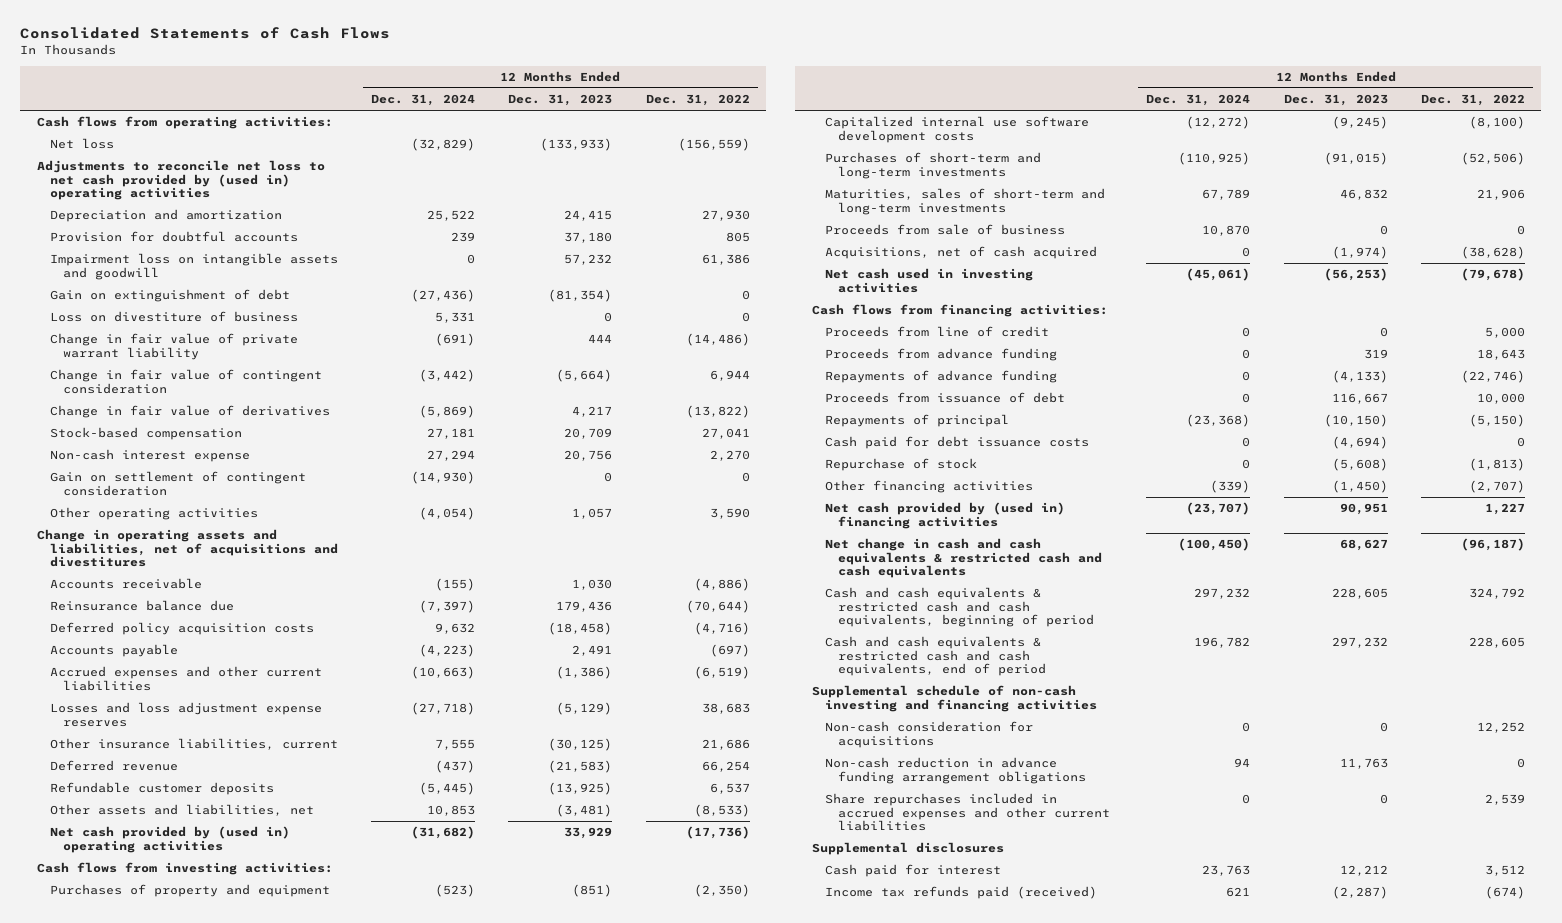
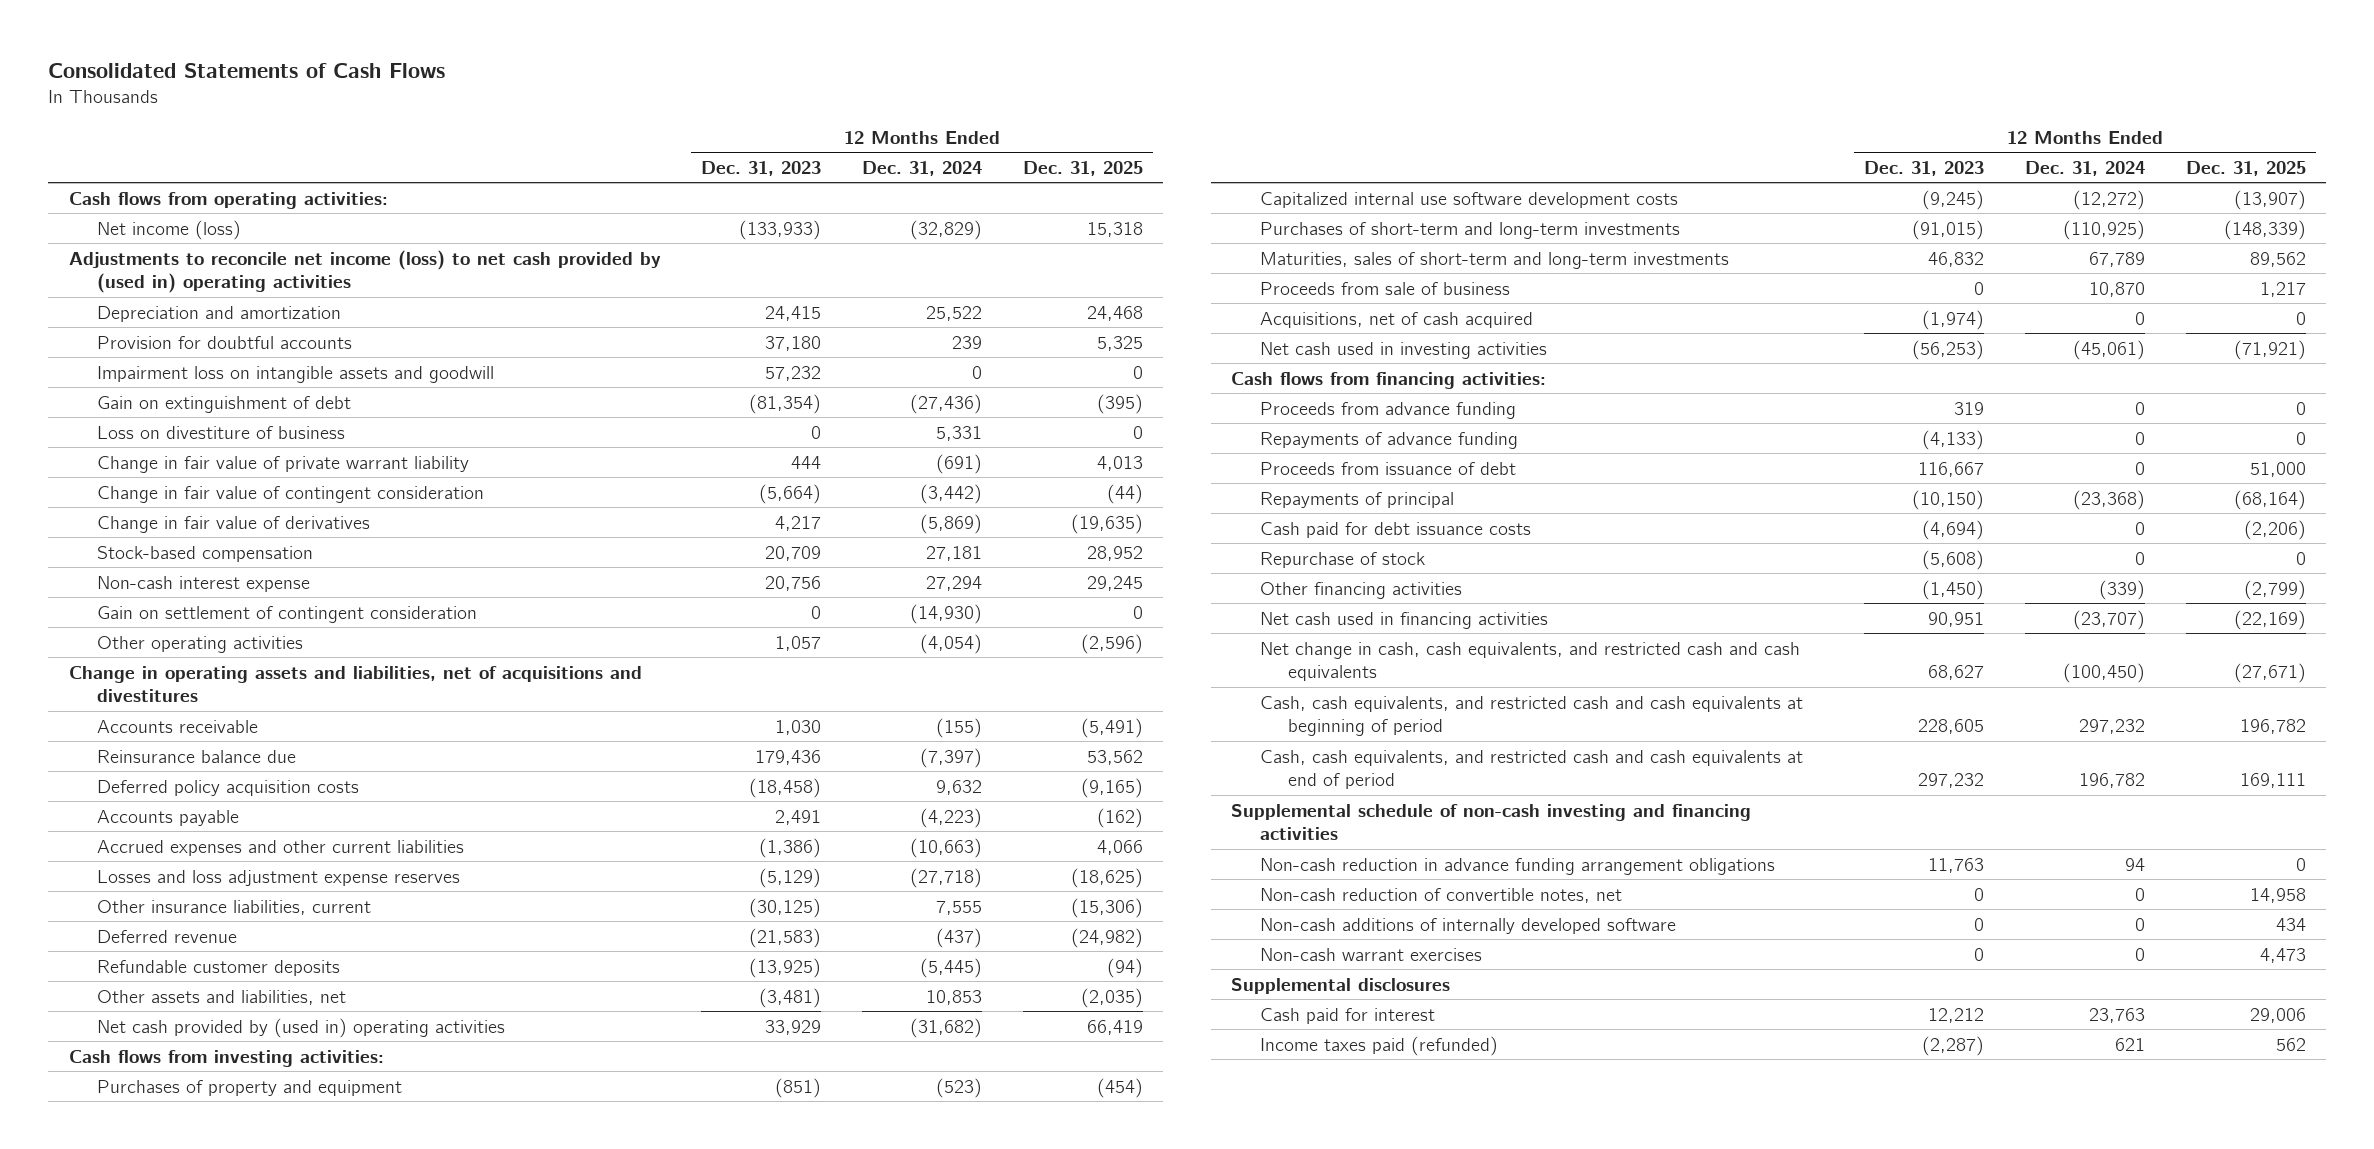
[645,94,750,107] Dec. 31, 2022 -> none
none -> [1023,160,1144,176] Dec. 31, 2025
[49,138,114,150] Net loss -> [96,219,241,240] Net income (loss)
[36,160,325,201] Adjustments to reconcile net loss to net cash provided by (used in) operating activities -> [68,249,661,294] Adjustments to reconcile net income (loss) to net cash provided by (used in) operating activities
[825,326,1050,338] Proceeds from line of credit -> none
[825,502,1066,529] Net cash provided by (used in) financing activities -> [1259,611,1548,629] Net cash used in financing activities
[825,538,1103,579] Net change in cash and cash equivalents & restricted cash and cash equivalents -> [1259,641,1800,682] Net change in cash, cash equivalents, and restricted cash and cash equivalents
[825,587,1095,628] Cash and cash equivalents & restricted cash and cash equivalents, beginning of period -> [1259,695,1803,737] Cash, cash equivalents, and restricted cash and cash equivalents at beginning of period
[825,636,1047,677] Cash and cash equivalents & restricted cash and cash equivalents, end of period -> [1259,749,1803,790] Cash, cash equivalents, and restricted cash and cash equivalents at end of period
[825,721,1034,748] Non-cash consideration for acquisitions -> none
[825,793,1111,832] Share repurchases included in accrued expenses and other current liabilities -> none
none -> [1259,887,1622,903] Non-cash reduction of convertible notes, net
none -> [1259,917,1676,934] Non-cash additions of internally developed software
none -> [1259,947,1482,961] Non-cash warrant exercises
[825,886,1098,900] Income tax refunds paid (received) -> [1259,1035,1498,1056] Income taxes paid (refunded)

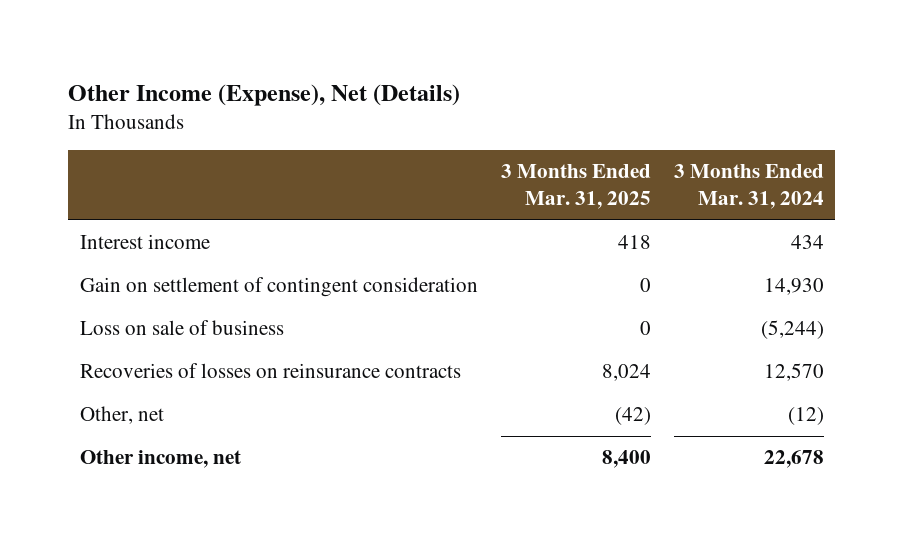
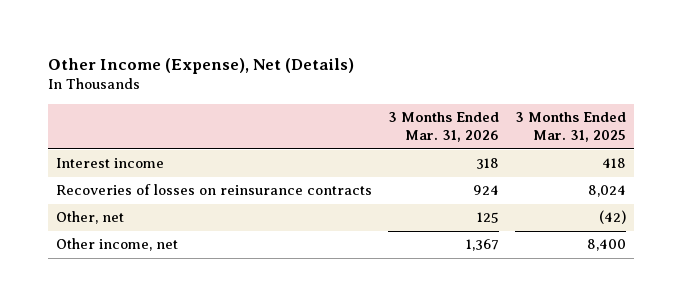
[673,164,824,210] 3 Months Ended Mar. 31, 2024 -> none
none -> [387,112,499,143] 3 Months Ended Mar. 31, 2026
[79,277,478,298] Gain on settlement of contingent consideration -> none
[79,320,284,336] Loss on sale of business -> none

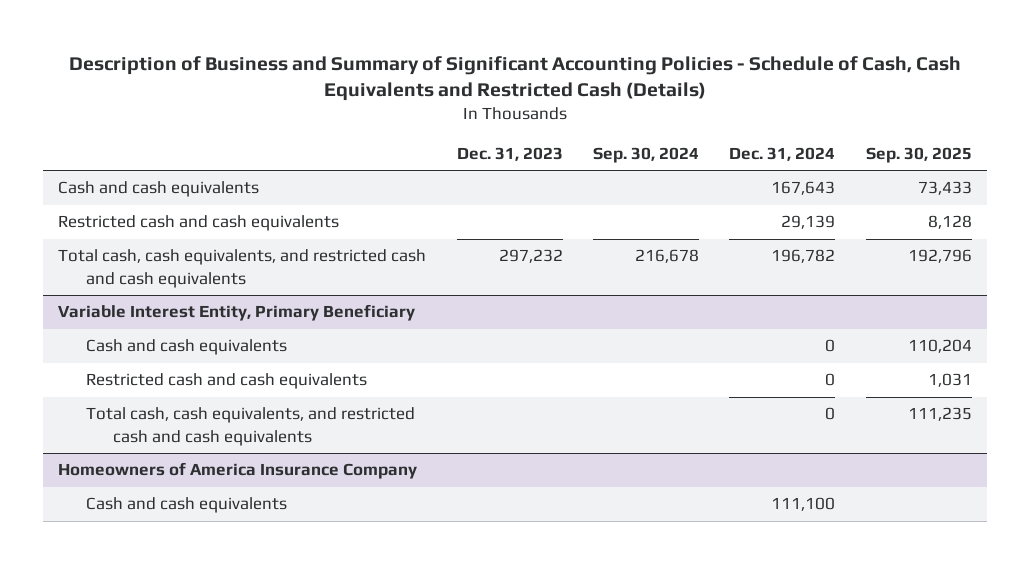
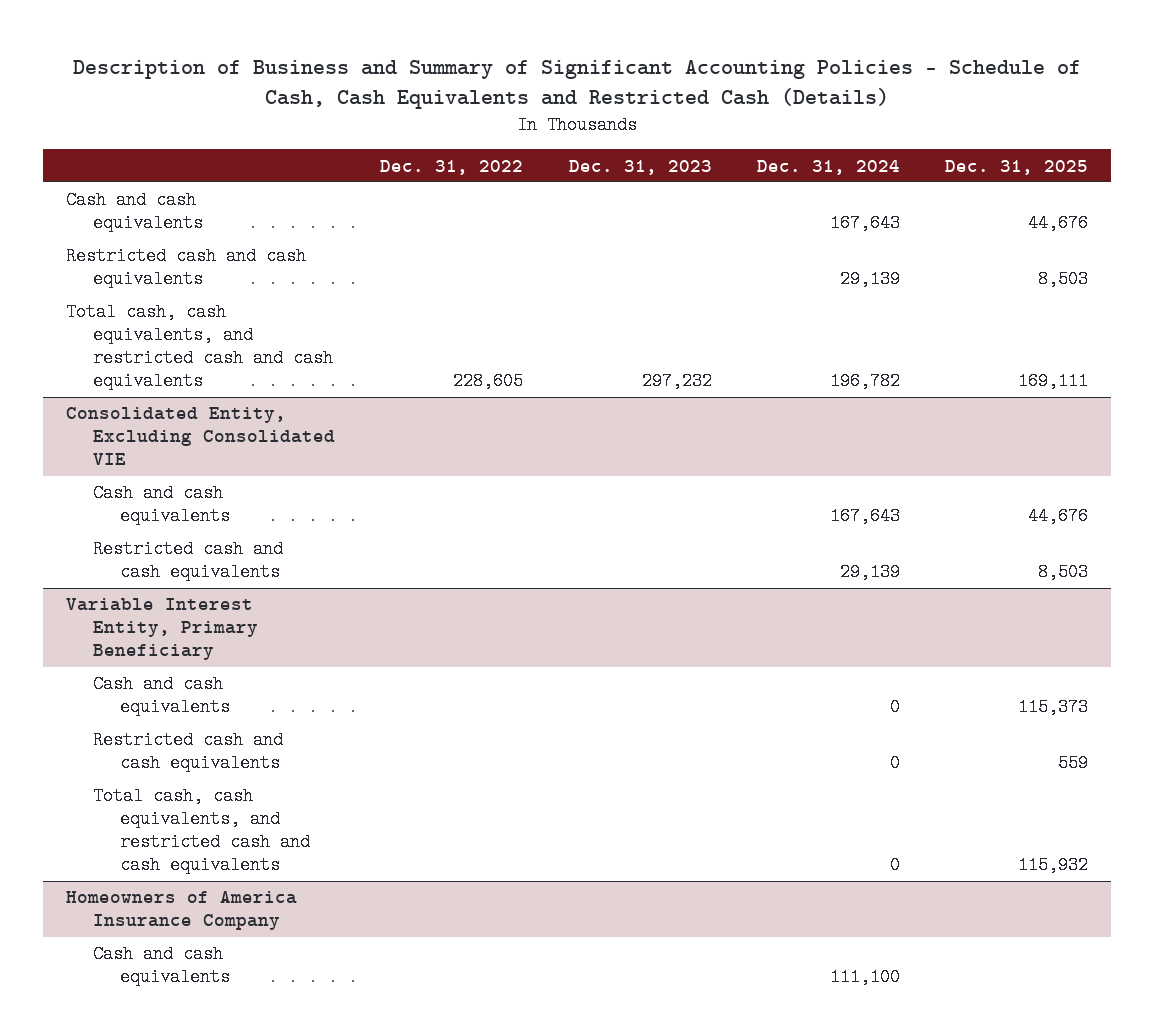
[593,146,700,163] Sep. 30, 2024 -> none
[865,146,972,163] Sep. 30, 2025 -> none
none -> [380,159,524,175] Dec. 31, 2022
none -> [945,159,1089,175] Dec. 31, 2025
none -> [66,407,335,466] Consolidated Entity, Excluding Consolidated VIE
none -> [92,484,230,526] Cash and cash equivalents
none -> [92,540,283,582] Restricted cash and cash equivalents

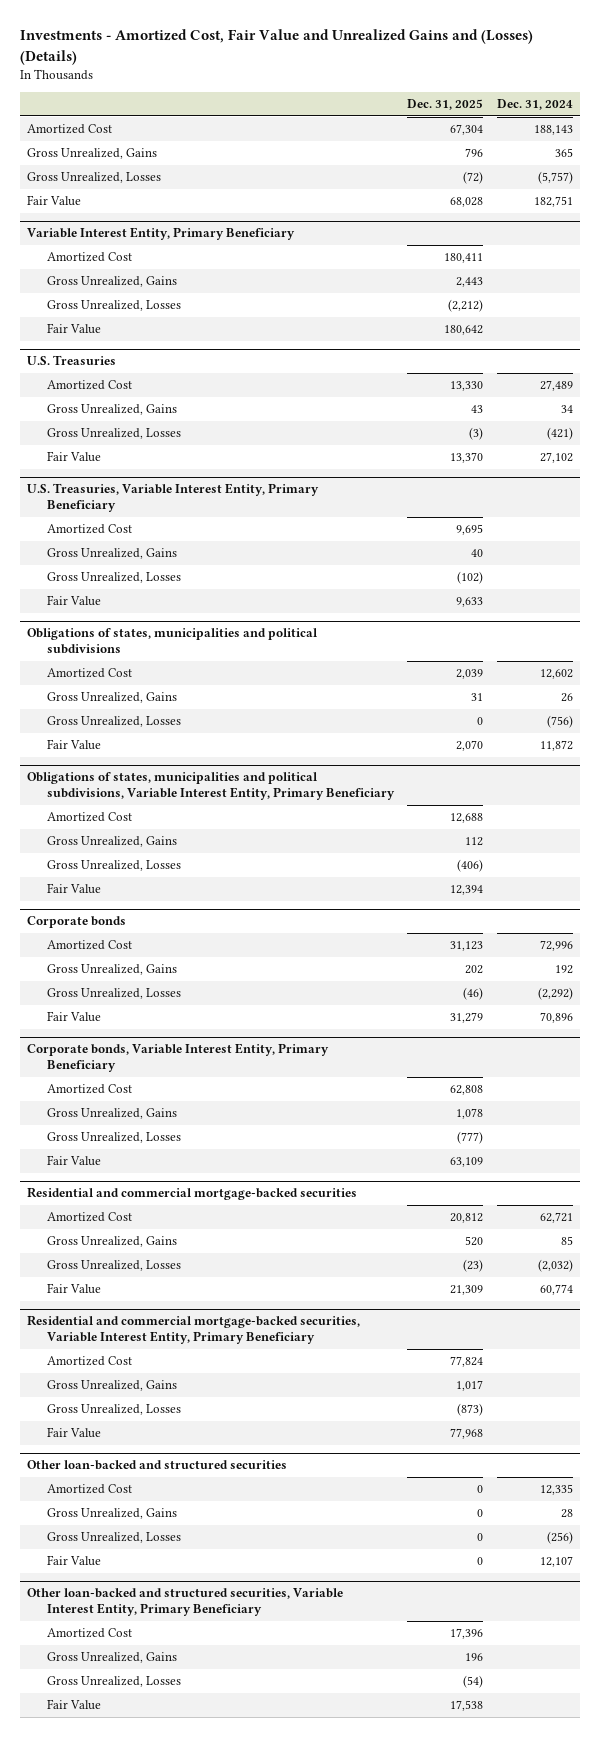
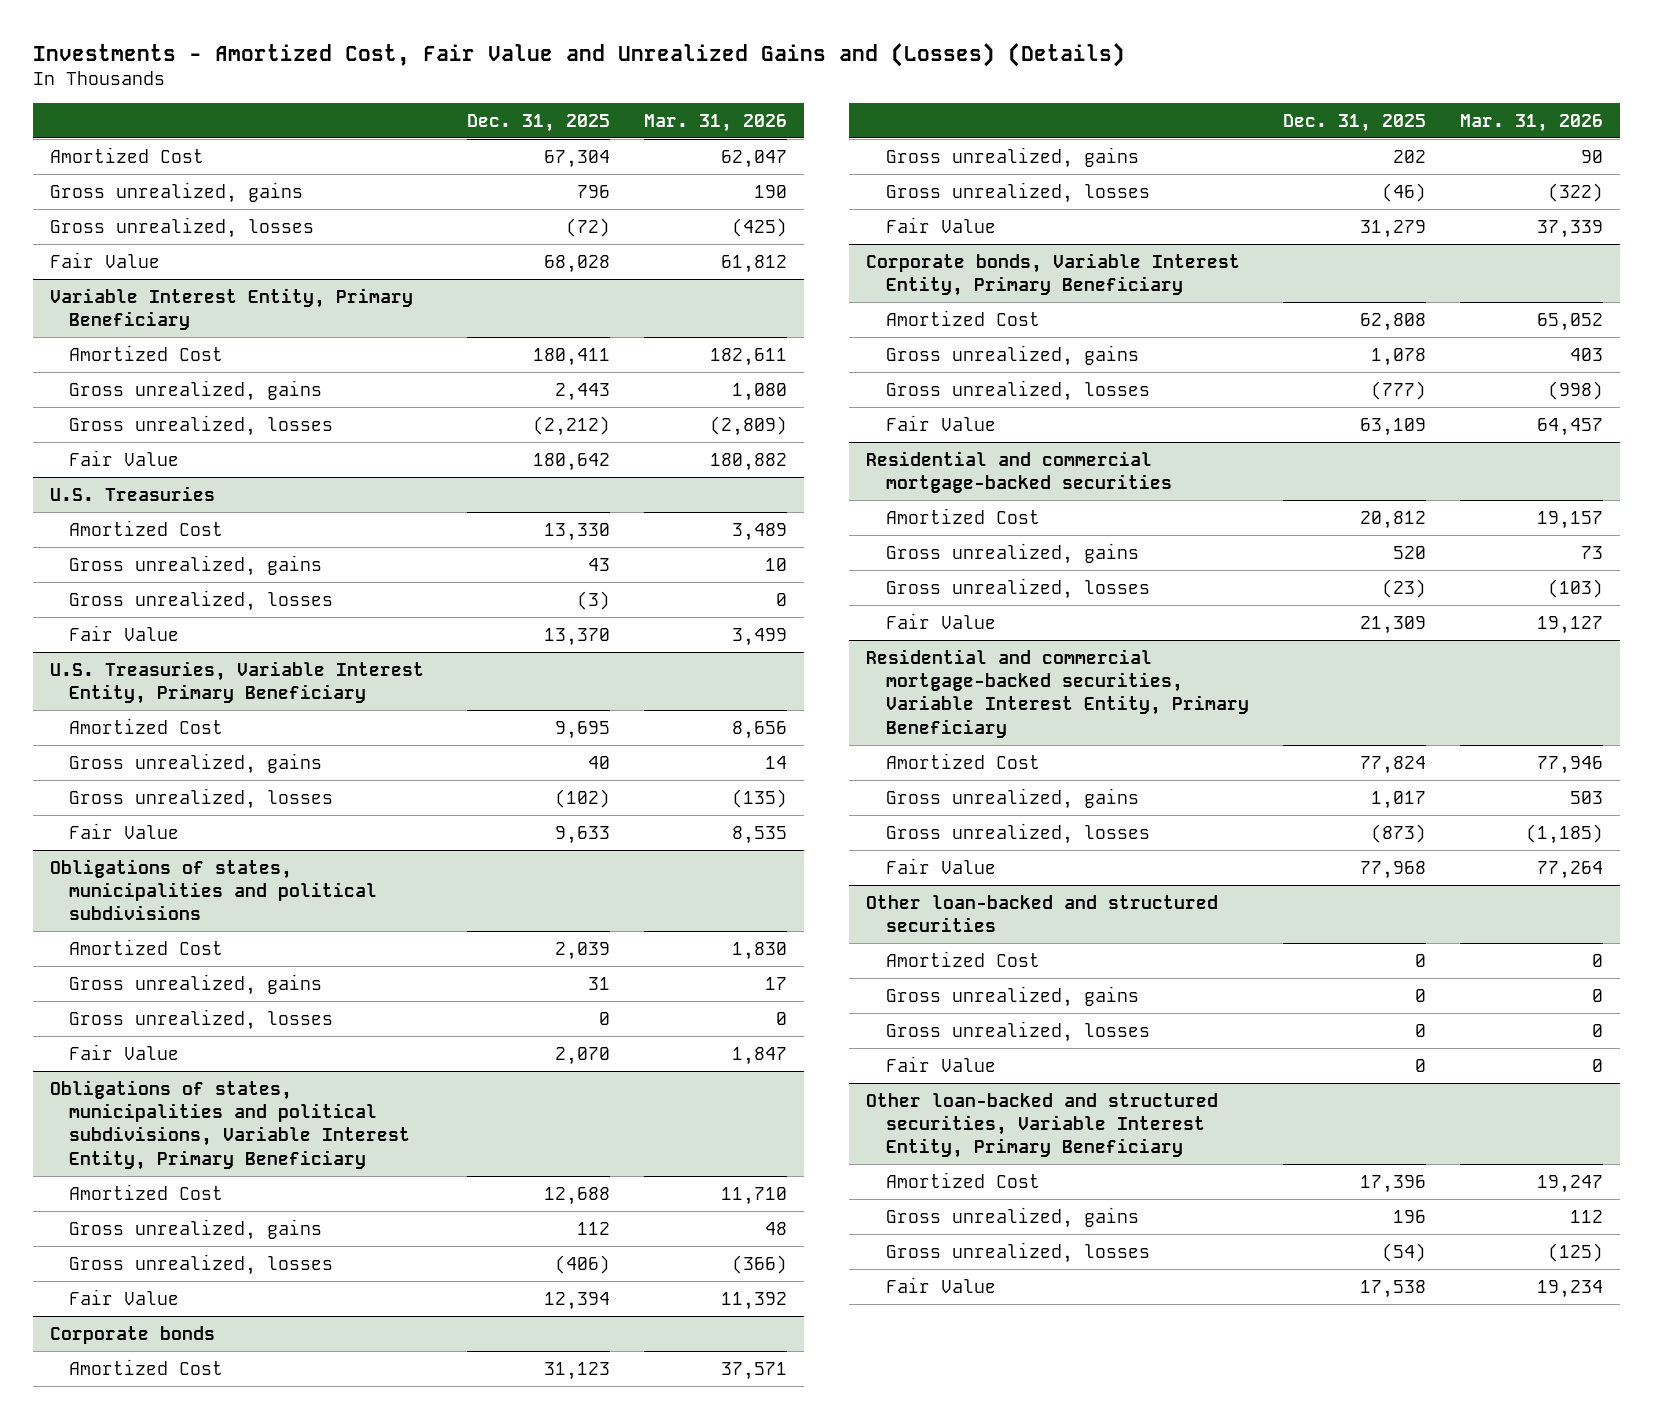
[497,99,574,111] Dec. 31, 2024 -> none
none -> [643,113,787,132] Mar. 31, 2026
[26,148,157,160] Gross Unrealized, Gains -> [49,181,303,203] Gross unrealized, gains
[26,172,161,184] Gross Unrealized, Losses -> [49,216,314,238] Gross unrealized, losses
[46,276,177,288] Gross Unrealized, Gains -> [69,379,323,401] Gross unrealized, gains
[46,300,181,312] Gross Unrealized, Losses -> [69,414,334,436] Gross unrealized, losses
[46,404,177,416] Gross Unrealized, Gains -> [69,554,323,576] Gross unrealized, gains
[46,428,181,440] Gross Unrealized, Losses -> [69,589,334,611] Gross unrealized, losses
[46,548,177,560] Gross Unrealized, Gains -> [69,752,323,774] Gross unrealized, gains
[46,572,181,584] Gross Unrealized, Losses -> [69,787,334,809] Gross unrealized, losses
[46,692,177,704] Gross Unrealized, Gains -> [69,973,323,995] Gross unrealized, gains
[46,716,181,728] Gross Unrealized, Losses -> [69,1008,334,1030] Gross unrealized, losses
[46,836,177,848] Gross Unrealized, Gains -> [69,1218,323,1240] Gross unrealized, gains
[46,860,181,872] Gross Unrealized, Losses -> [69,1253,334,1275] Gross unrealized, losses
[46,964,177,976] Gross Unrealized, Gains -> [885,146,1139,168] Gross unrealized, gains
[46,988,181,1000] Gross Unrealized, Losses -> [885,181,1150,203] Gross unrealized, losses
[46,1108,177,1120] Gross Unrealized, Gains -> [885,344,1139,366] Gross unrealized, gains
[46,1132,181,1144] Gross Unrealized, Losses -> [885,379,1150,401] Gross unrealized, losses
[46,1236,177,1248] Gross Unrealized, Gains -> [885,542,1139,564] Gross unrealized, gains
[46,1260,181,1272] Gross Unrealized, Losses -> [885,577,1150,599] Gross unrealized, losses
[46,1380,177,1392] Gross Unrealized, Gains -> [885,787,1139,809] Gross unrealized, gains
[46,1404,181,1416] Gross Unrealized, Losses -> [885,822,1150,844] Gross unrealized, losses
[46,1508,177,1520] Gross Unrealized, Gains -> [885,985,1139,1007] Gross unrealized, gains
[46,1532,181,1544] Gross Unrealized, Losses -> [885,1020,1150,1042] Gross unrealized, losses
[46,1652,177,1664] Gross Unrealized, Gains -> [885,1206,1139,1228] Gross unrealized, gains
[46,1676,181,1688] Gross Unrealized, Losses -> [885,1241,1150,1263] Gross unrealized, losses

